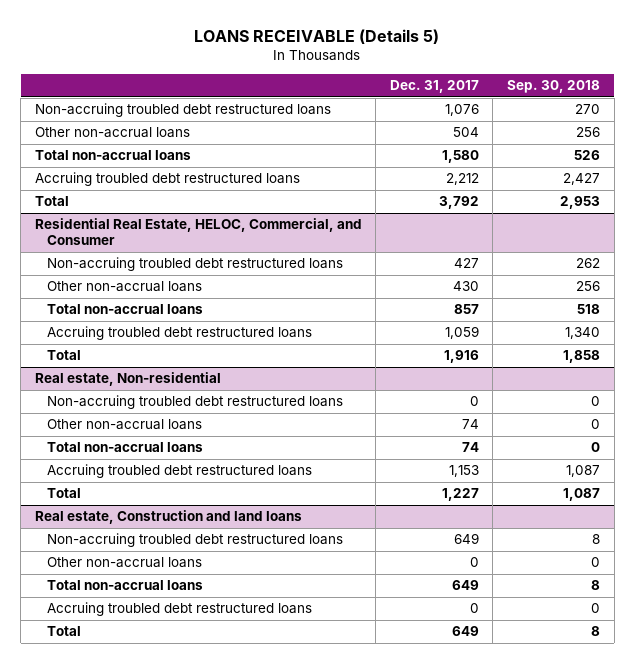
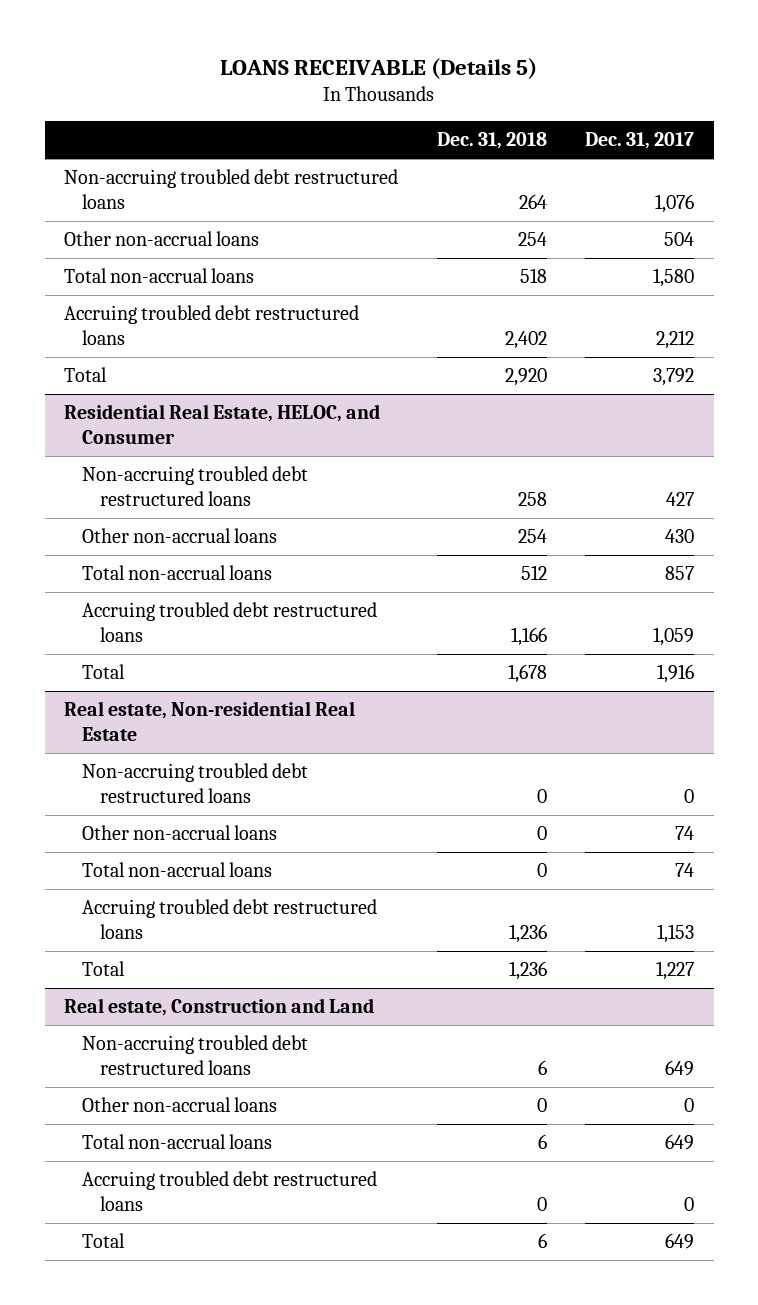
[506,80,600,94] Sep. 30, 2018 -> none
none -> [436,132,547,150] Dec. 31, 2018
[34,218,362,246] Residential Real Estate, HELOC, Commercial, and Consumer -> [64,404,381,445] Residential Real Estate, HELOC, and Consumer
[34,372,221,387] Real estate, Non-residential -> [64,701,356,742] Real estate, Non-residential Real Estate
[34,510,302,525] Real estate, Construction and land loans -> [64,998,375,1017] Real estate, Construction and Land

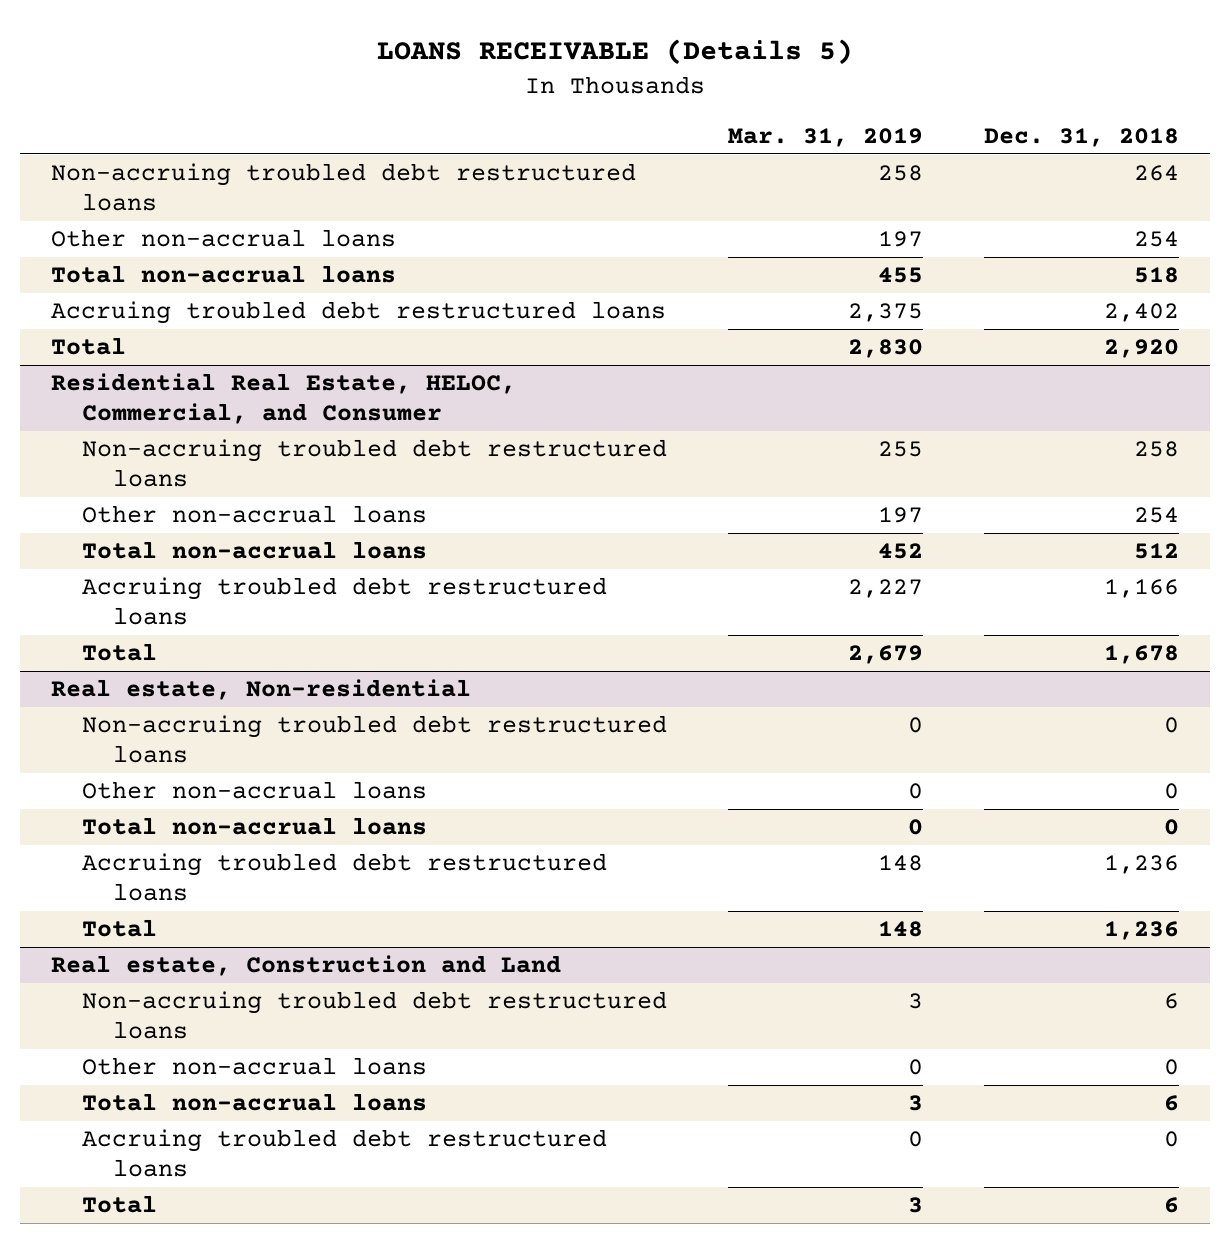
[585,132,695,150] Dec. 31, 2017 -> none
none -> [728,128,924,148] Mar. 31, 2019
[64,404,381,445] Residential Real Estate, HELOC, and Consumer -> [50,373,516,424] Residential Real Estate, HELOC, Commercial, and Consumer
[64,701,356,742] Real estate, Non-residential Real Estate -> [50,679,471,701] Real estate, Non-residential

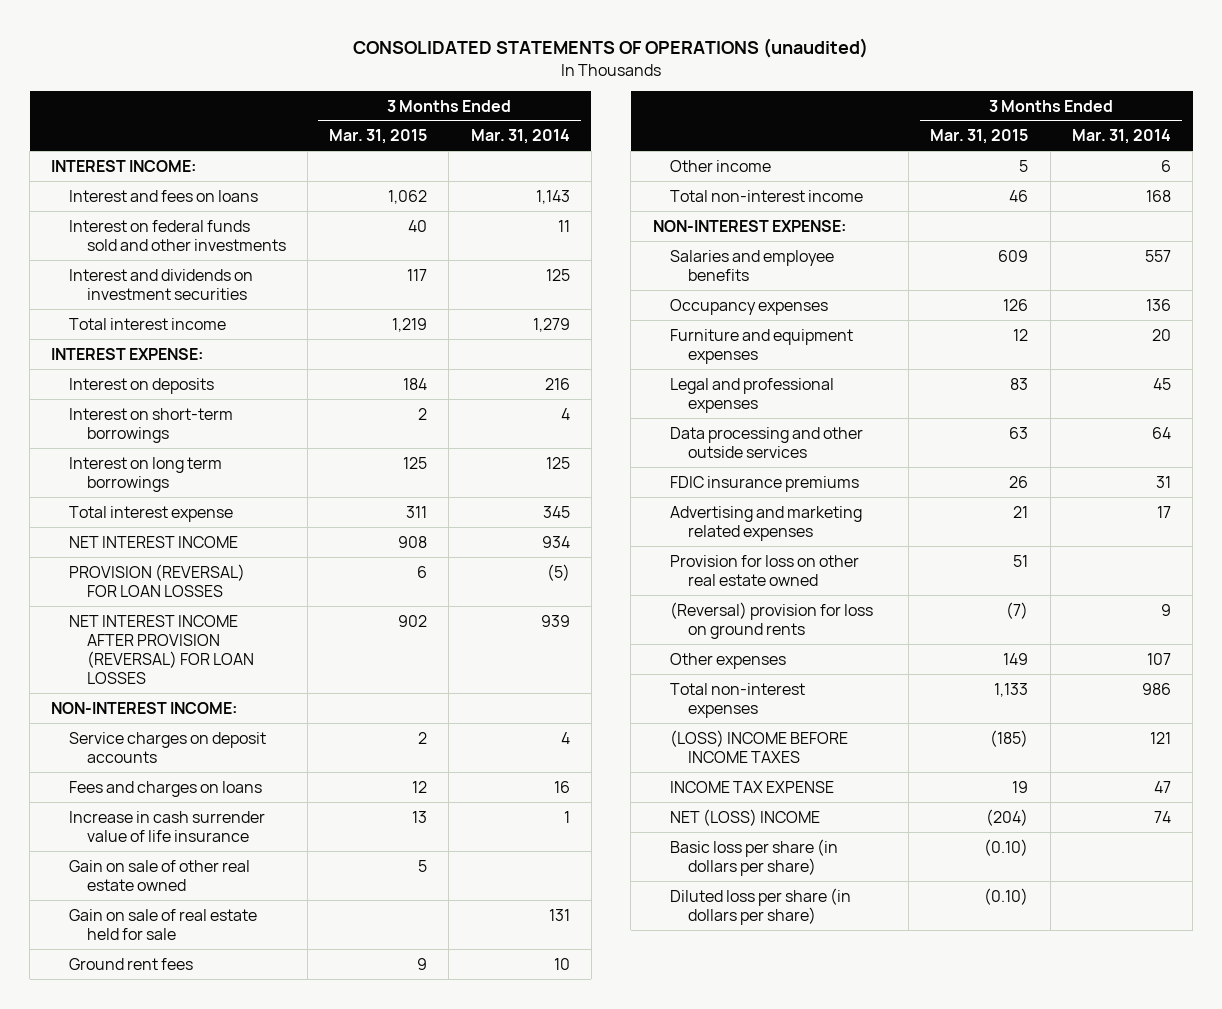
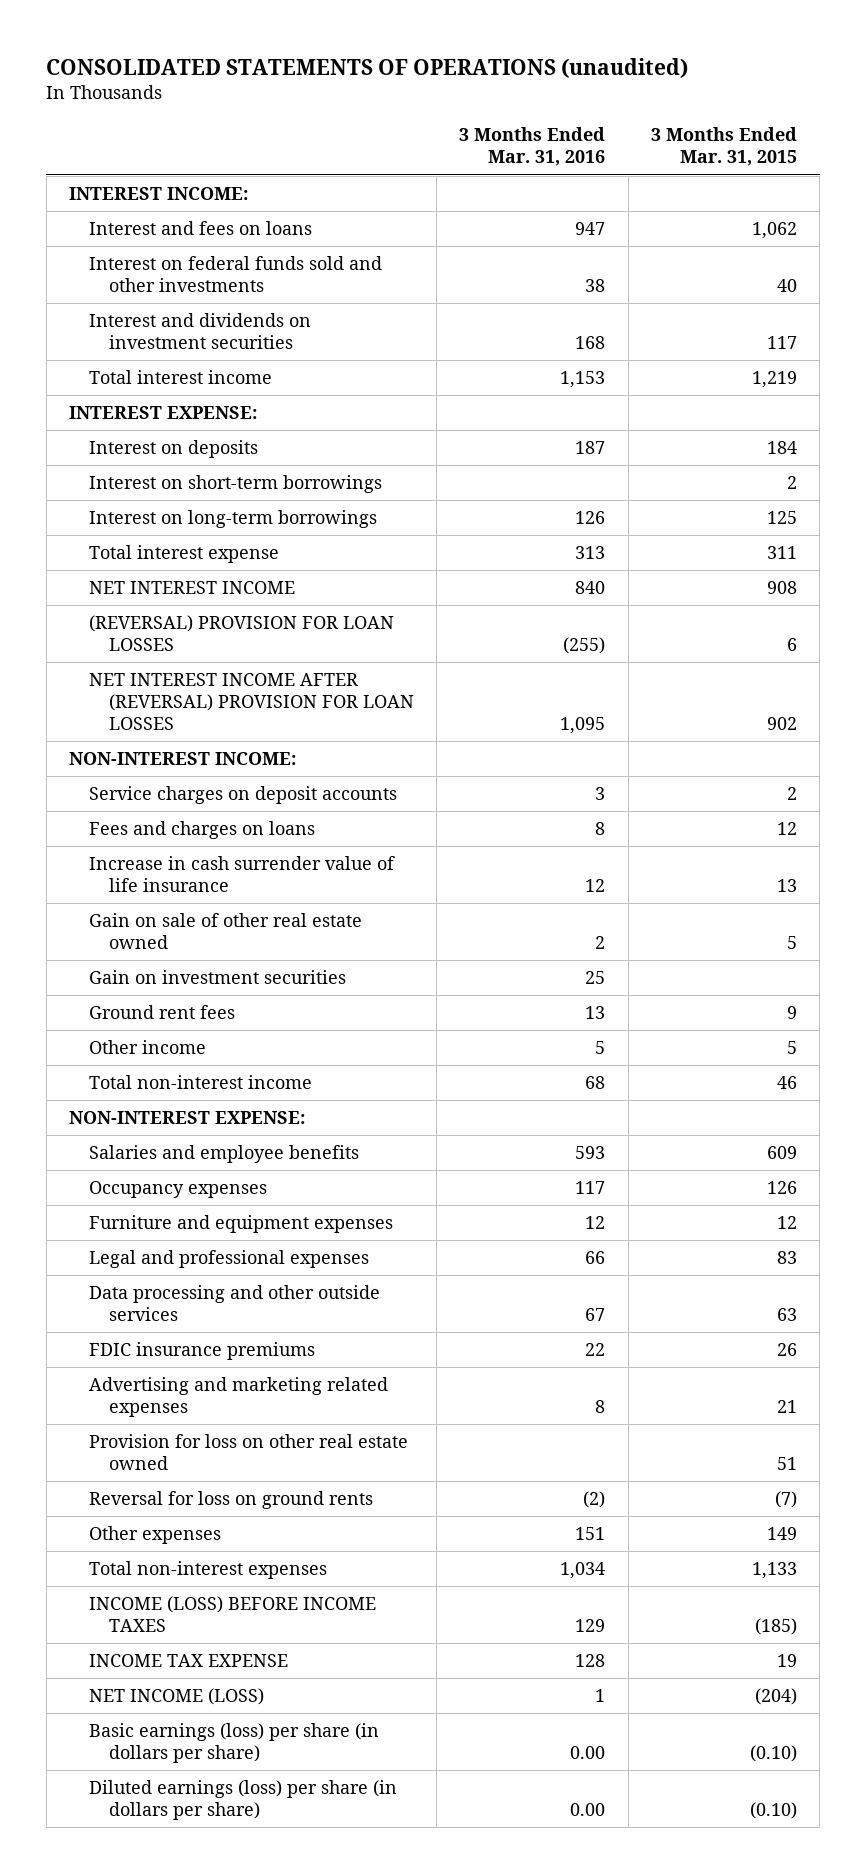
[470,129,570,145] Mar. 31, 2014 -> none
none -> [459,127,606,167] 3 Months Ended Mar. 31, 2016
[69,456,223,492] Interest on long term borrowings -> [88,510,377,529] Interest on long-term borrowings
[69,563,246,597] PROVISION (REVERSAL) FOR LOAN LOSSES -> [88,615,394,652] (REVERSAL) PROVISION FOR LOAN LOSSES
[69,614,254,684] NET INTEREST INCOME AFTER PROVISION (REVERSAL) FOR LOAN LOSSES -> [88,673,414,731] NET INTEREST INCOME AFTER (REVERSAL) PROVISION FOR LOAN LOSSES
[69,908,258,940] Gain on sale of real estate held for sale -> none
none -> [88,970,346,985] Gain on investment securities
[670,601,874,639] (Reversal) provision for loss on ground rents -> [88,1491,373,1510] Reversal for loss on ground rents
[670,729,849,763] (LOSS) INCOME BEFORE INCOME TAXES -> [88,1596,376,1633] INCOME (LOSS) BEFORE INCOME TAXES
[670,808,821,826] NET (LOSS) INCOME -> [88,1688,264,1706] NET INCOME (LOSS)
[670,838,839,876] Basic loss per share (in dollars per share) -> [88,1723,379,1764] Basic earnings (loss) per share (in dollars per share)
[670,887,852,925] Diluted loss per share (in dollars per share) -> [88,1780,397,1821] Diluted earnings (loss) per share (in dollars per share)

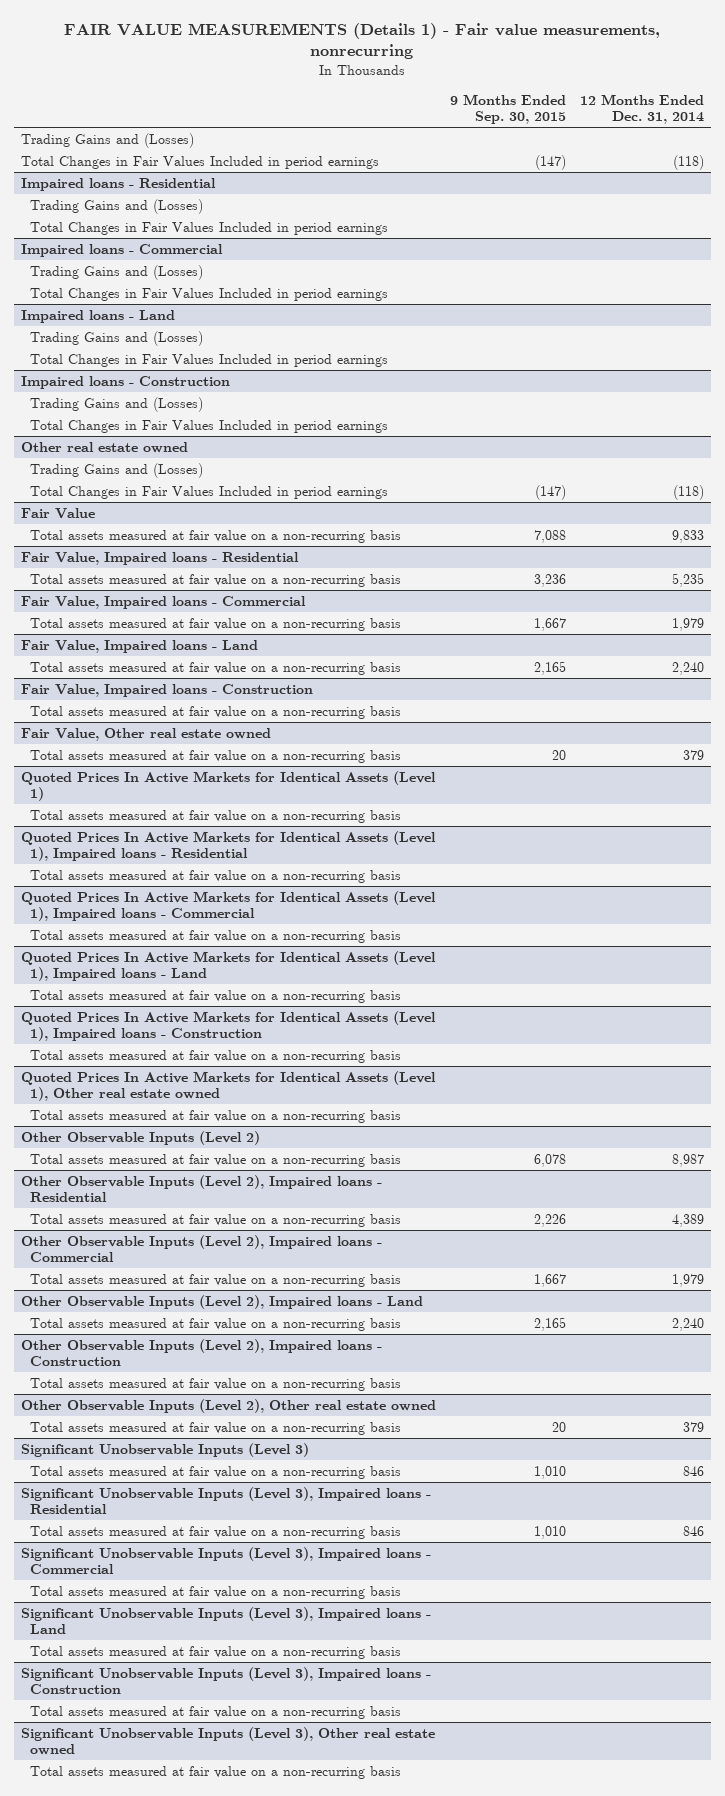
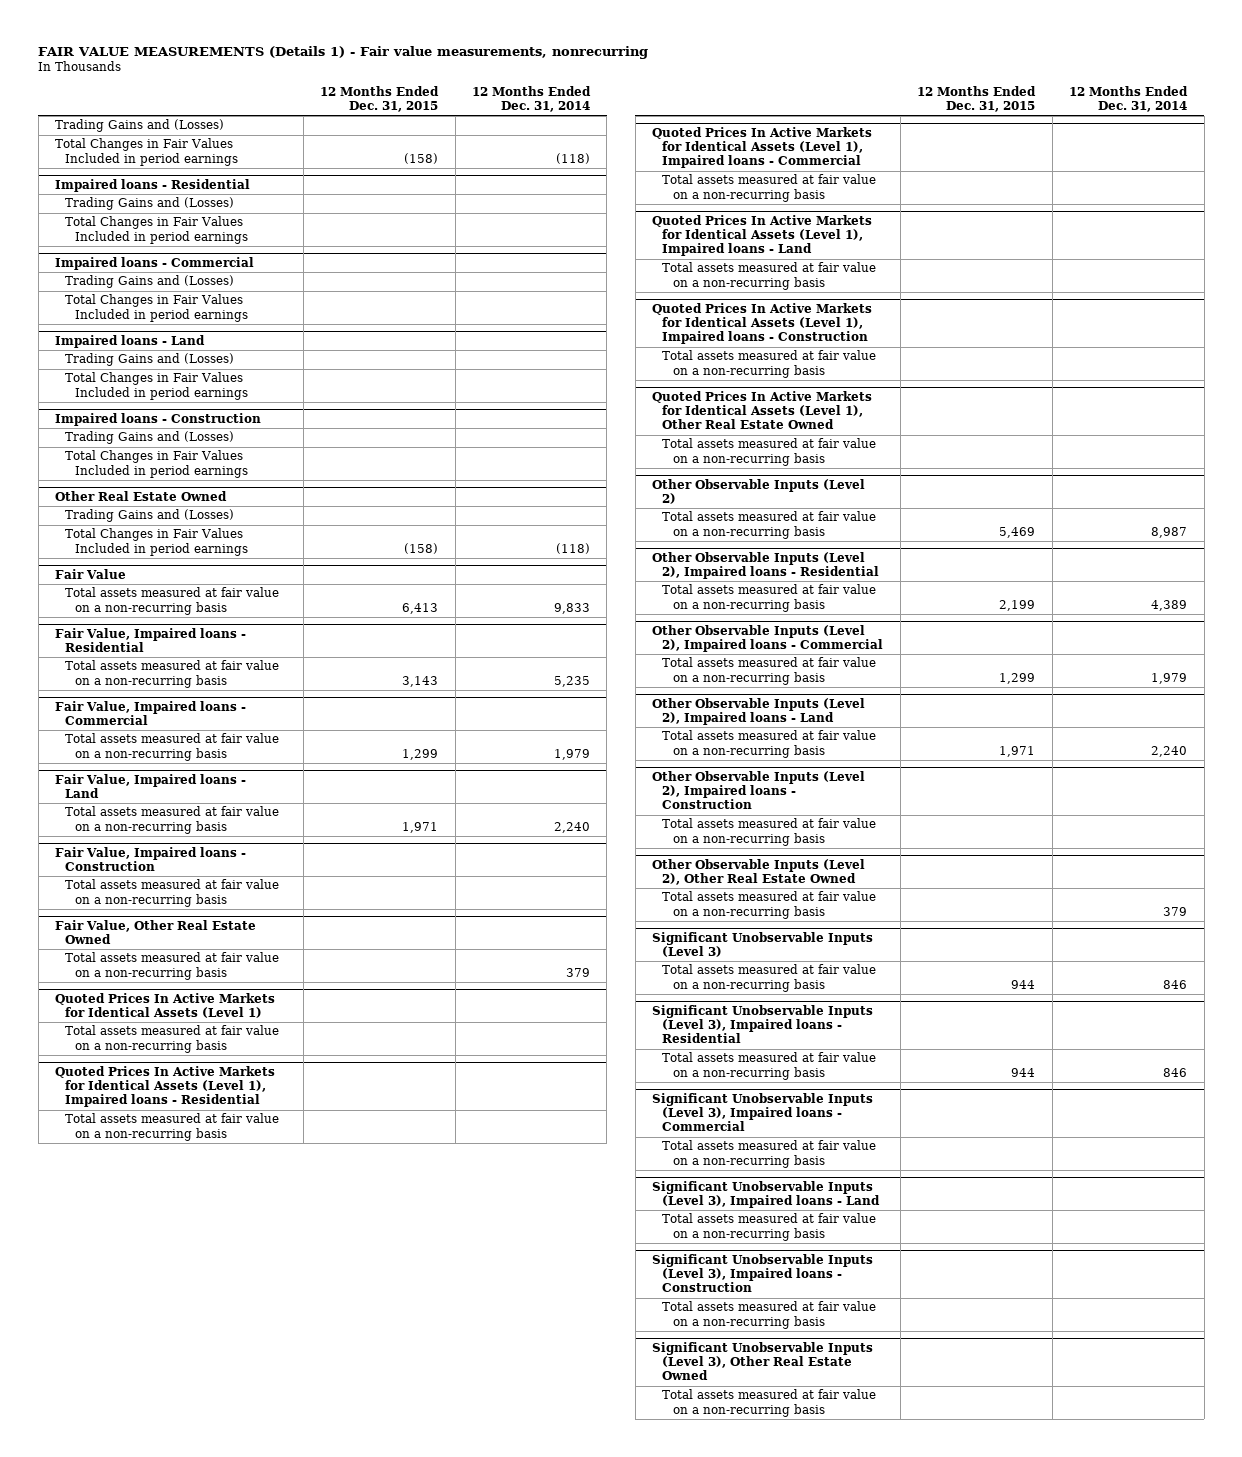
[449,93,566,124] 9 Months Ended Sep. 30, 2015 -> none
none -> [320,85,440,113] 12 Months Ended Dec. 31, 2015
[20,441,188,453] Other real estate owned -> [54,490,227,501] Other Real Estate Owned
[20,727,271,741] Fair Value, Other real estate owned -> [54,919,256,945] Fair Value, Other Real Estate Owned
[20,1070,436,1101] Quoted Prices In Active Markets for Identical Assets (Level 1), Other real estate owned -> [652,390,873,430] Quoted Prices In Active Markets for Identical Assets (Level 1), Other Real Estate Owned
[20,1398,436,1413] Other Observable Inputs (Level 2), Other real estate owned -> [652,858,866,886] Other Observable Inputs (Level 2), Other Real Estate Owned
[20,1726,435,1755] Significant Unobservable Inputs (Level 3), Other real estate owned -> [652,1341,874,1381] Significant Unobservable Inputs (Level 3), Other Real Estate Owned

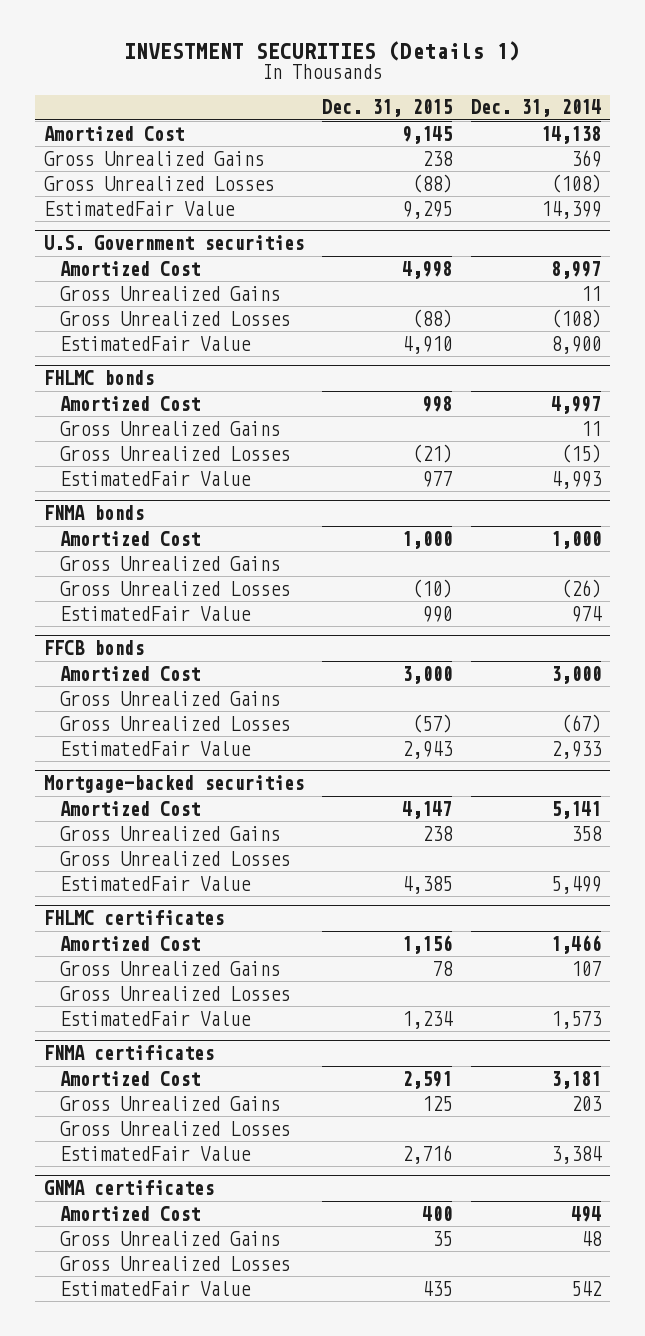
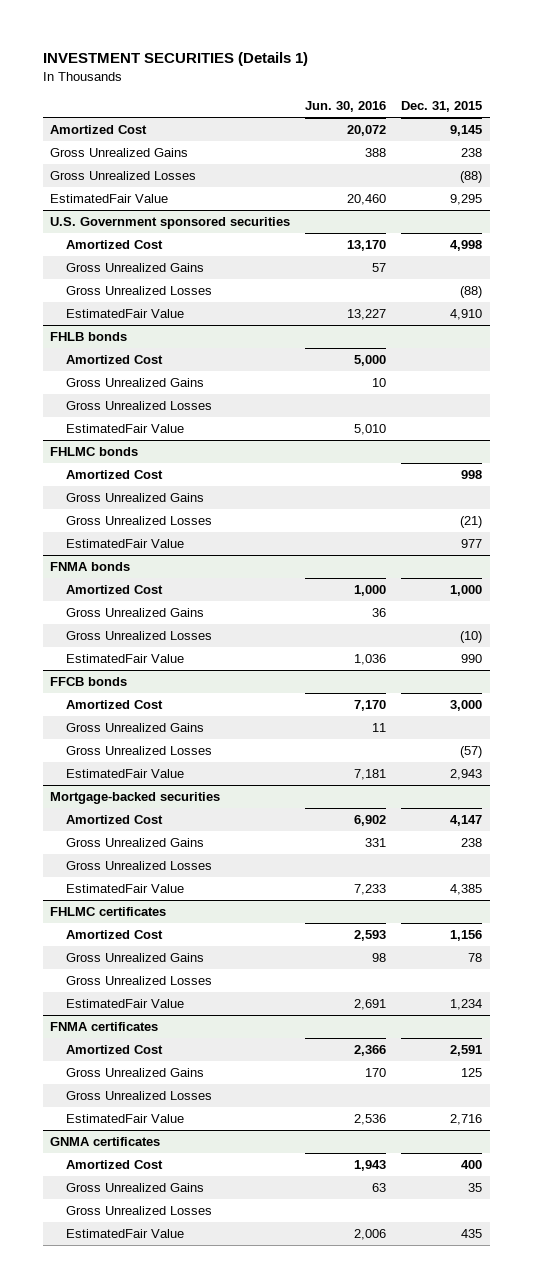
[470,99,601,118] Dec. 31, 2014 -> none
none -> [305,100,387,112] Jun. 30, 2016
[44,235,305,251] U.S. Government securities -> [50,217,291,230] U.S. Government sponsored securities
none -> [50,332,128,342] FHLB bonds
none -> [65,355,163,365] Amortized Cost
none -> [65,378,204,388] Gross Unrealized Gains
none -> [65,401,212,411] Gross Unrealized Losses
none -> [65,424,184,434] EstimatedFair Value

